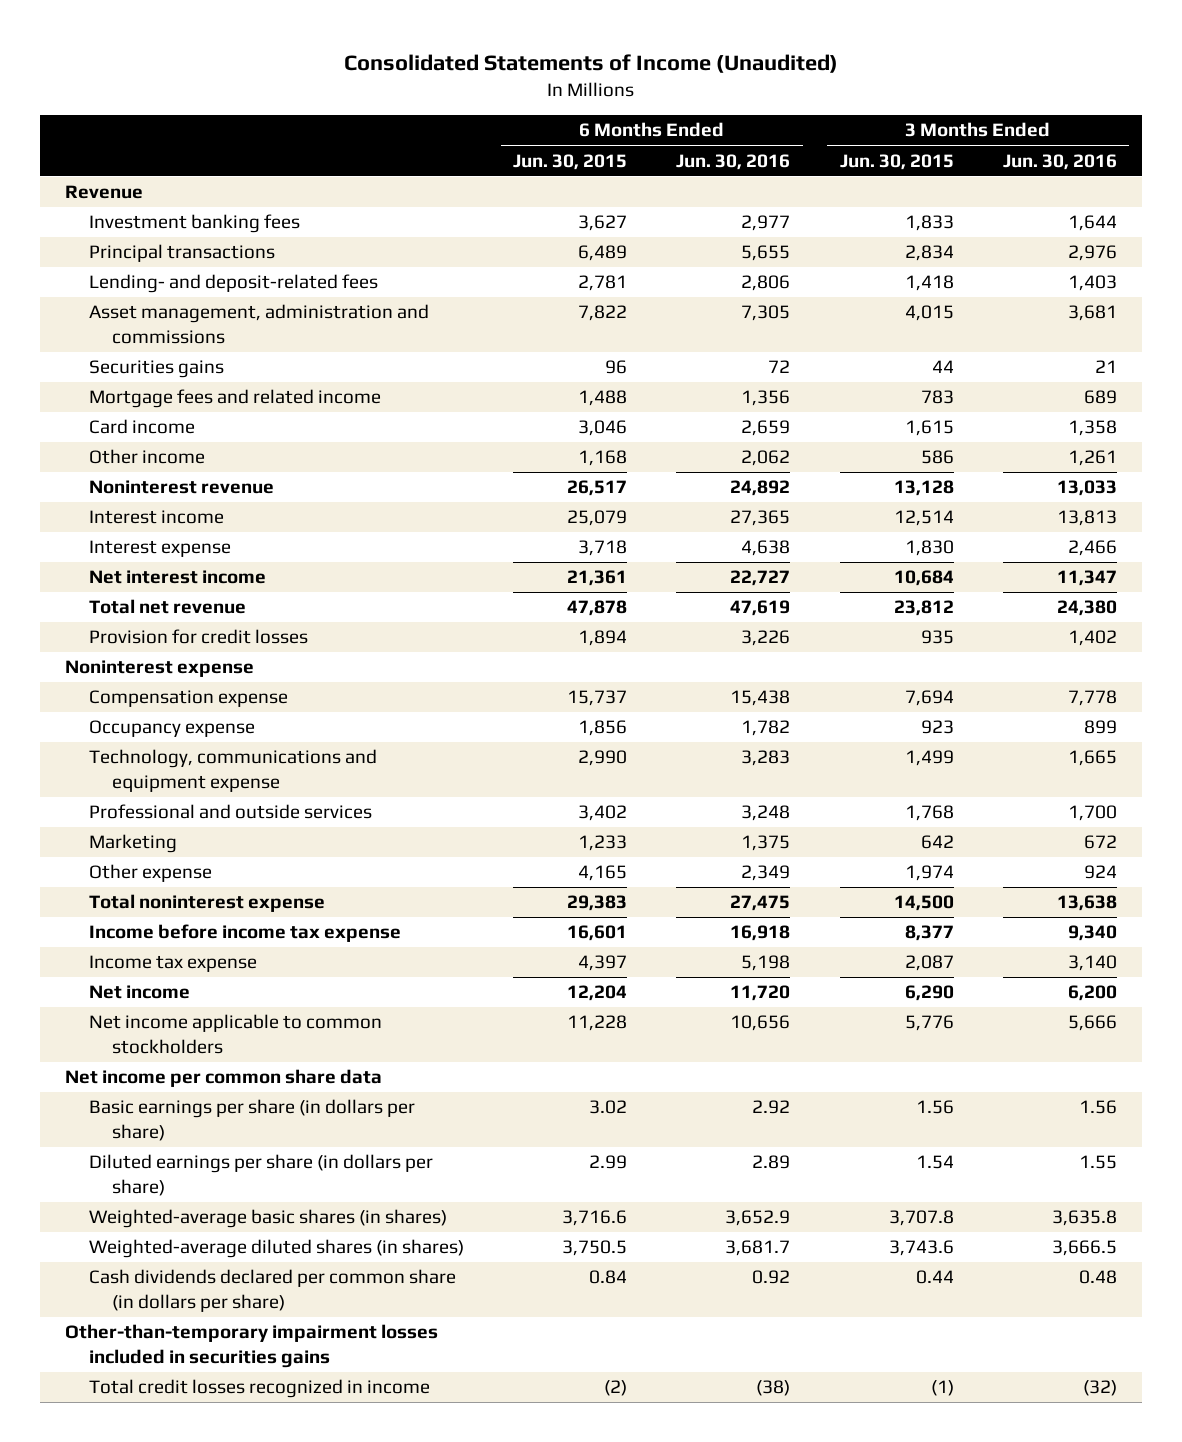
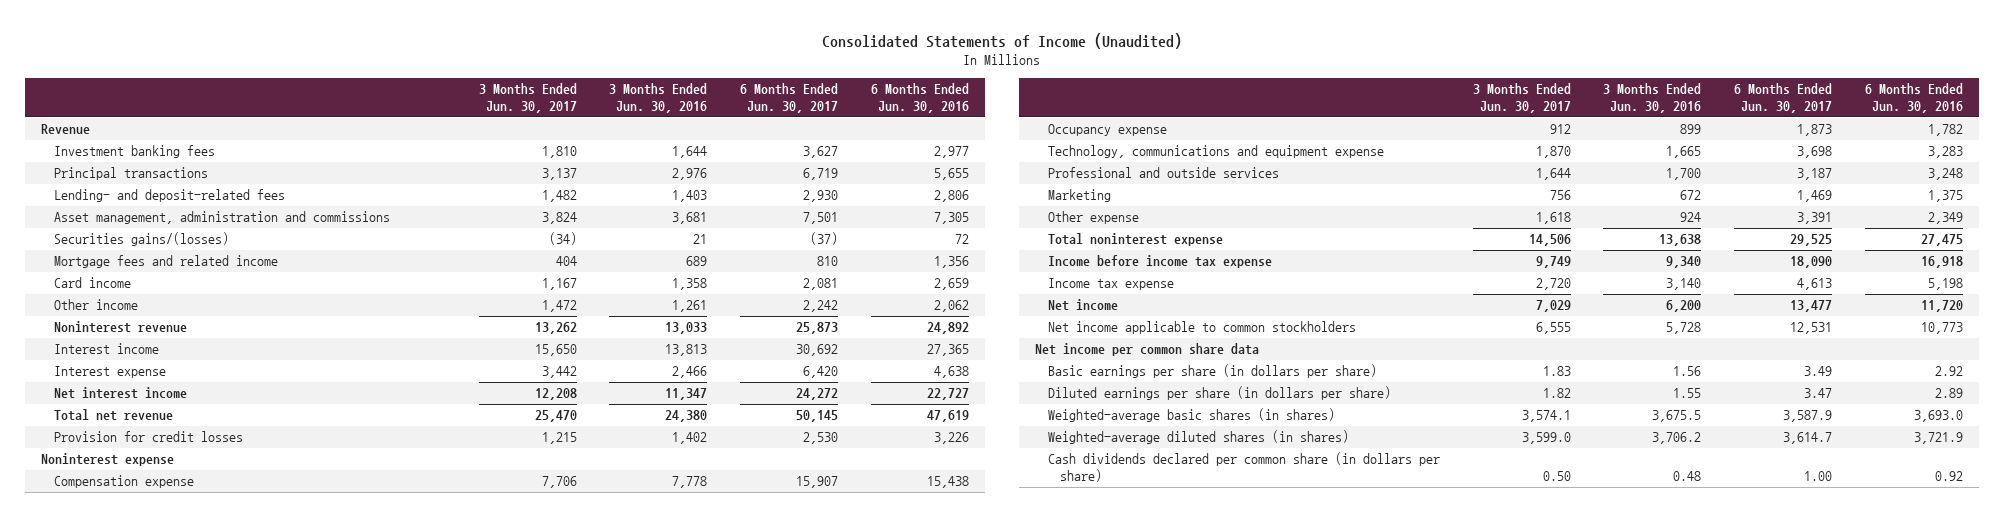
[512,153,627,170] Jun. 30, 2015 -> none
[839,153,954,170] Jun. 30, 2015 -> none
none -> [478,83,577,113] 3 Months Ended Jun. 30, 2017
none -> [740,83,839,113] 6 Months Ended Jun. 30, 2017
[88,360,224,379] Securities gains -> [54,232,230,247] Securities gains/(losses)
[730,1015,791,1032] 10,656 -> [1920,322,1963,335] 10,773
[1068,1015,1118,1032] 5,666 -> [1666,322,1702,335] 5,728
[725,1210,791,1227] 3,652.9 -> [1913,410,1963,423] 3,693.0
[1052,1210,1118,1227] 3,635.8 -> [1652,410,1702,423] 3,675.5
[725,1240,791,1257] 3,681.7 -> [1913,432,1963,445] 3,721.9
[1052,1240,1118,1257] 3,666.5 -> [1652,432,1702,445] 3,706.2
[64,1324,438,1369] Other-than-temporary impairment losses included in securities gains -> none
[88,1379,430,1399] Total credit losses recognized in income -> none

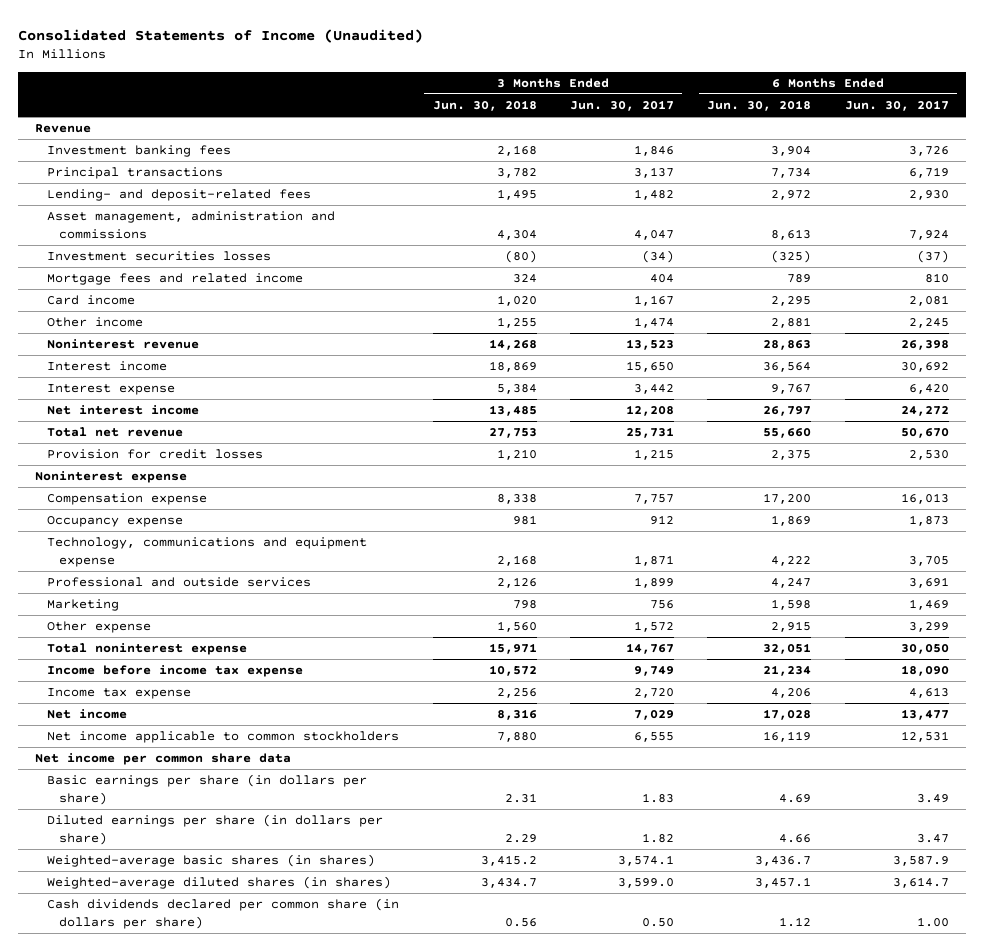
[609,83,708,113] 3 Months Ended Jun. 30, 2016 -> none
[870,83,969,113] 6 Months Ended Jun. 30, 2016 -> none
none -> [432,100,537,112] Jun. 30, 2018
none -> [707,100,812,112] Jun. 30, 2018
[541,146,577,159] 1,810 -> [634,145,675,157] 1,846
[803,146,839,159] 3,627 -> [908,146,949,157] 3,726
[541,212,577,225] 3,824 -> [634,229,675,240] 4,047
[803,212,839,225] 7,501 -> [908,229,949,240] 7,924
[54,232,230,247] Securities gains/(losses) -> [47,251,272,262] Investment securities losses
[541,300,577,313] 1,472 -> [634,317,675,329] 1,474
[803,300,839,313] 2,242 -> [908,318,949,329] 2,245
[534,322,577,335] 13,262 -> [626,339,675,351] 13,523
[796,322,839,335] 25,873 -> [900,340,949,351] 26,398
[534,410,577,423] 25,470 -> [626,427,675,439] 25,731
[796,410,839,423] 50,145 -> [900,428,949,439] 50,670
[541,476,577,489] 7,706 -> [634,494,675,505] 7,757
[796,476,839,489] 15,907 -> [900,493,949,505] 16,013
[1535,146,1571,159] 1,870 -> [634,554,675,566] 1,871
[1796,146,1832,159] 3,698 -> [908,555,949,566] 3,705
[1535,168,1571,181] 1,644 -> [634,577,675,589] 1,899
[1796,168,1832,181] 3,187 -> [908,577,949,589] 3,691
[1535,212,1571,225] 1,618 -> [634,621,675,633] 1,572
[1796,212,1832,225] 3,391 -> [908,622,949,633] 3,299
[1528,234,1571,247] 14,506 -> [626,643,675,655] 14,767
[1789,234,1832,247] 29,525 -> [900,644,949,655] 30,050

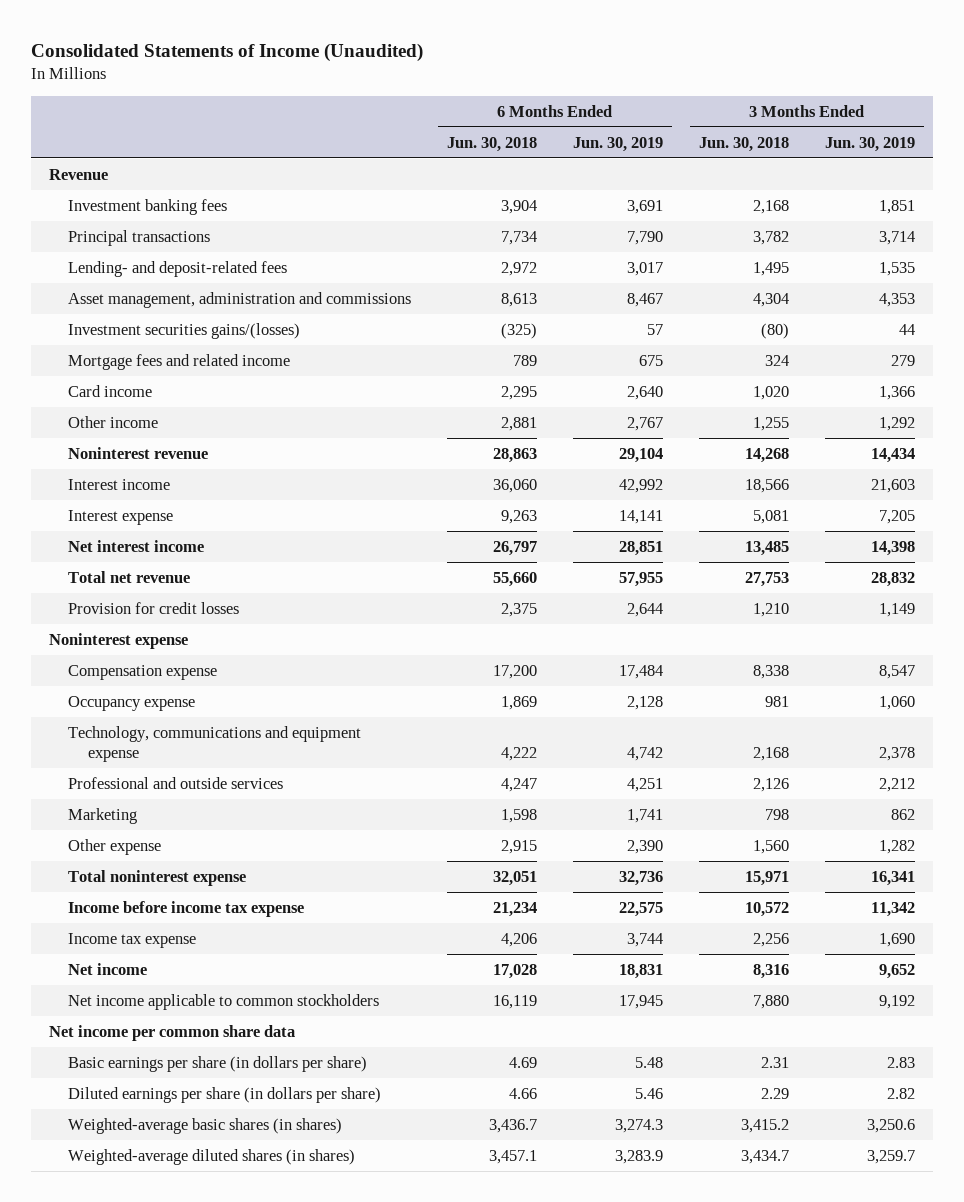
[570,100,675,112] Jun. 30, 2017 -> none
[844,100,949,112] Jun. 30, 2017 -> none
none -> [573,136,664,152] Jun. 30, 2019
none -> [825,136,916,152] Jun. 30, 2019
[47,251,272,262] Investment securities losses -> [68,322,301,339] Investment securities gains/(losses)
[488,361,537,373] 18,869 -> [745,478,790,493] 18,566
[763,362,812,373] 36,564 -> [493,478,538,493] 36,060
[496,384,537,395] 5,384 -> [753,509,790,524] 5,081
[771,384,812,395] 9,767 -> [501,509,538,524] 9,263
[47,898,400,929] Cash dividends declared per common share (in dollars per share) -> none

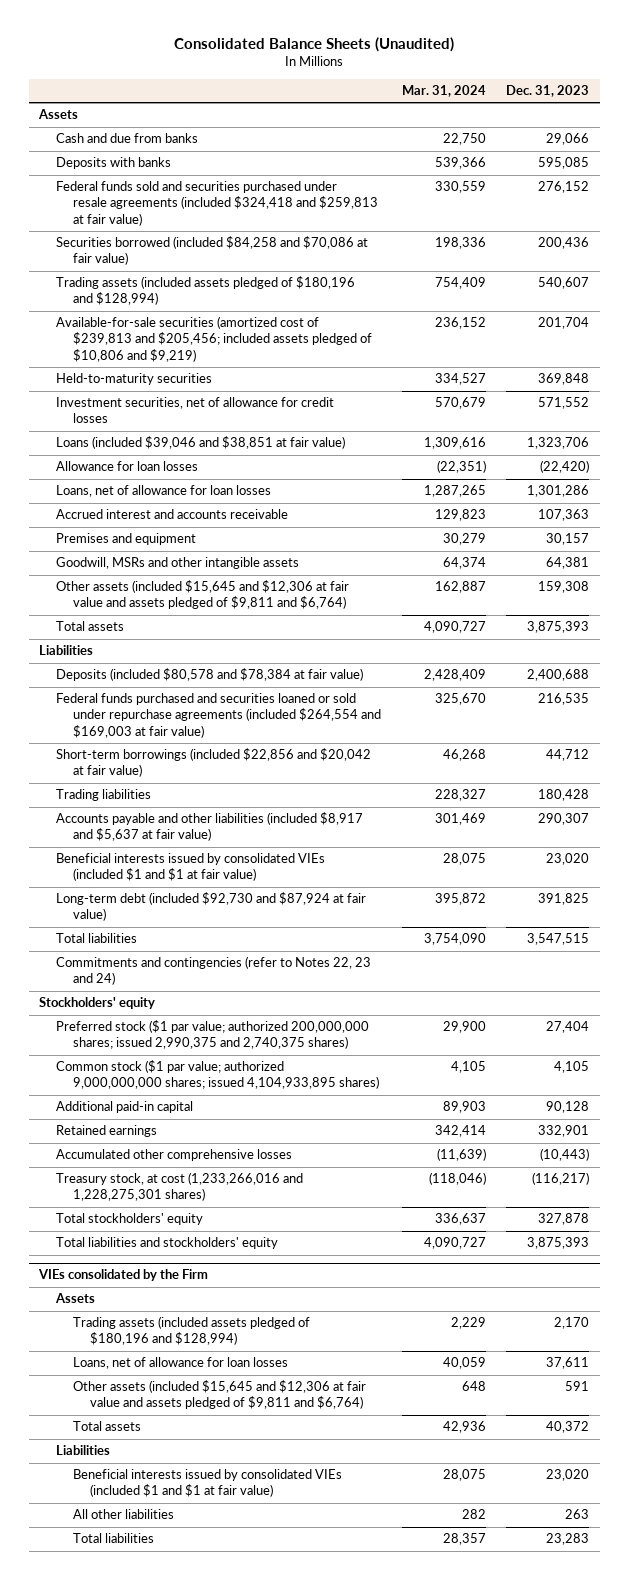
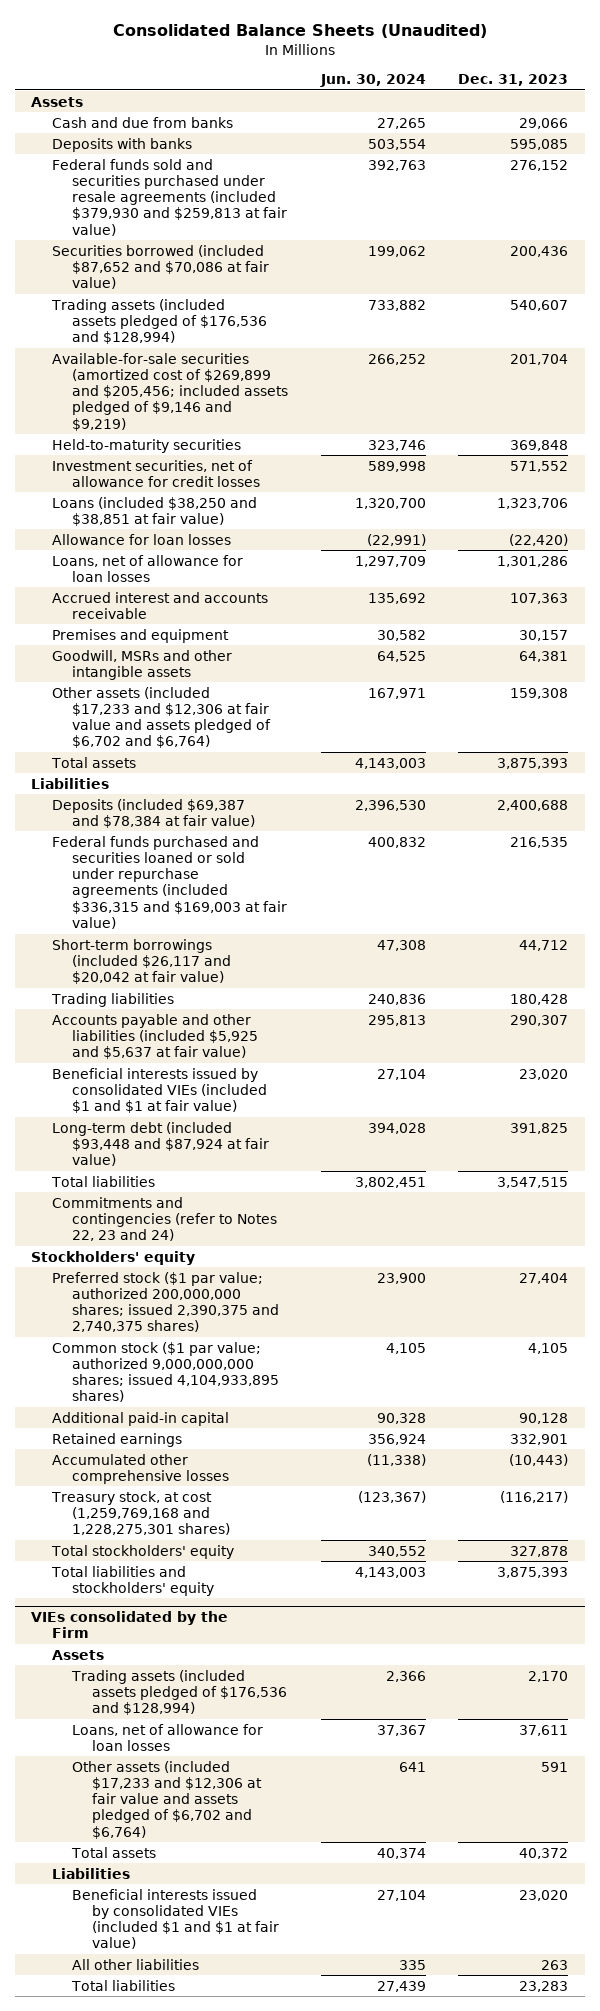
[401,85,486,98] Mar. 31, 2024 -> none
none -> [319,74,426,88] Jun. 30, 2024
[56,181,379,226] Federal funds sold and securities purchased under resale agreements (included $324,418 and $259,813 at fair value) -> [51,158,287,236] Federal funds sold and securities purchased under resale agreements (included $379,930 and $259,813 at fair value)
[56,236,369,266] Securities borrowed (included $84,258 and $70,086 at fair value) -> [51,244,269,290] Securities borrowed (included $87,652 and $70,086 at fair value)
[56,276,356,306] Trading assets (included assets pledged of $180,196 and $128,994) -> [50,298,267,345] Trading assets (included assets pledged of $176,536 and $128,994)
[56,316,373,362] Available-for-sale securities (amortized cost of $239,813 and $205,456; included assets pledged of $10,806 and $9,219) -> [51,352,288,431] Available-for-sale securities (amortized cost of $269,899 and $205,456; included assets pledged of $9,146 and $9,219)
[56,436,346,450] Loans (included $39,046 and $38,851 at fair value) -> [51,496,257,526] Loans (included $38,250 and $38,851 at fair value)
[56,580,350,610] Other assets (included $15,645 and $12,306 at fair value and assets pledged of $9,811 and $6,764) -> [51,686,271,749] Other assets (included $17,233 and $12,306 at fair value and assets pledged of $6,702 and $6,764)
[56,668,364,682] Deposits (included $80,578 and $78,384 at fair value) -> [51,798,255,828] Deposits (included $69,387 and $78,384 at fair value)
[56,693,382,738] Federal funds purchased and securities loaned or sold under repurchase agreements (included $264,554 and $169,003 at fair value) -> [51,835,287,930] Federal funds purchased and securities loaned or sold under repurchase agreements (included $336,315 and $169,003 at fair value)
[56,748,372,778] Short-term borrowings (included $22,856 and $20,042 at fair value) -> [51,938,231,985] Short-term borrowings (included $26,117 and $20,042 at fair value)
[56,812,364,842] Accounts payable and other liabilities (included $8,917 and $5,637 at fair value) -> [51,1013,258,1060] Accounts payable and other liabilities (included $5,925 and $5,637 at fair value)
[56,892,367,922] Long-term debt (included $92,730 and $87,924 at fair value) -> [51,1121,269,1167] Long-term debt (included $93,448 and $87,924 at fair value)
[56,1020,370,1050] Preferred stock ($1 par value; authorized 200,000,000 shares; issued 2,990,375 and 2,740,375 shares) -> [51,1271,279,1333] Preferred stock ($1 par value; authorized 200,000,000 shares; issued 2,390,375 and 2,740,375 shares)
[56,1172,304,1202] Treasury stock, at cost (1,233,266,016 and 1,228,275,301 shares) -> [50,1490,230,1536] Treasury stock, at cost (1,259,769,168 and 1,228,275,301 shares)
[73,1316,311,1346] Trading assets (included assets pledged of $180,196 and $128,994) -> [70,1669,288,1716] Trading assets (included assets pledged of $176,536 and $128,994)
[73,1380,367,1410] Other assets (included $15,645 and $12,306 at fair value and assets pledged of $9,811 and $6,764) -> [71,1760,263,1839] Other assets (included $17,233 and $12,306 at fair value and assets pledged of $6,702 and $6,764)

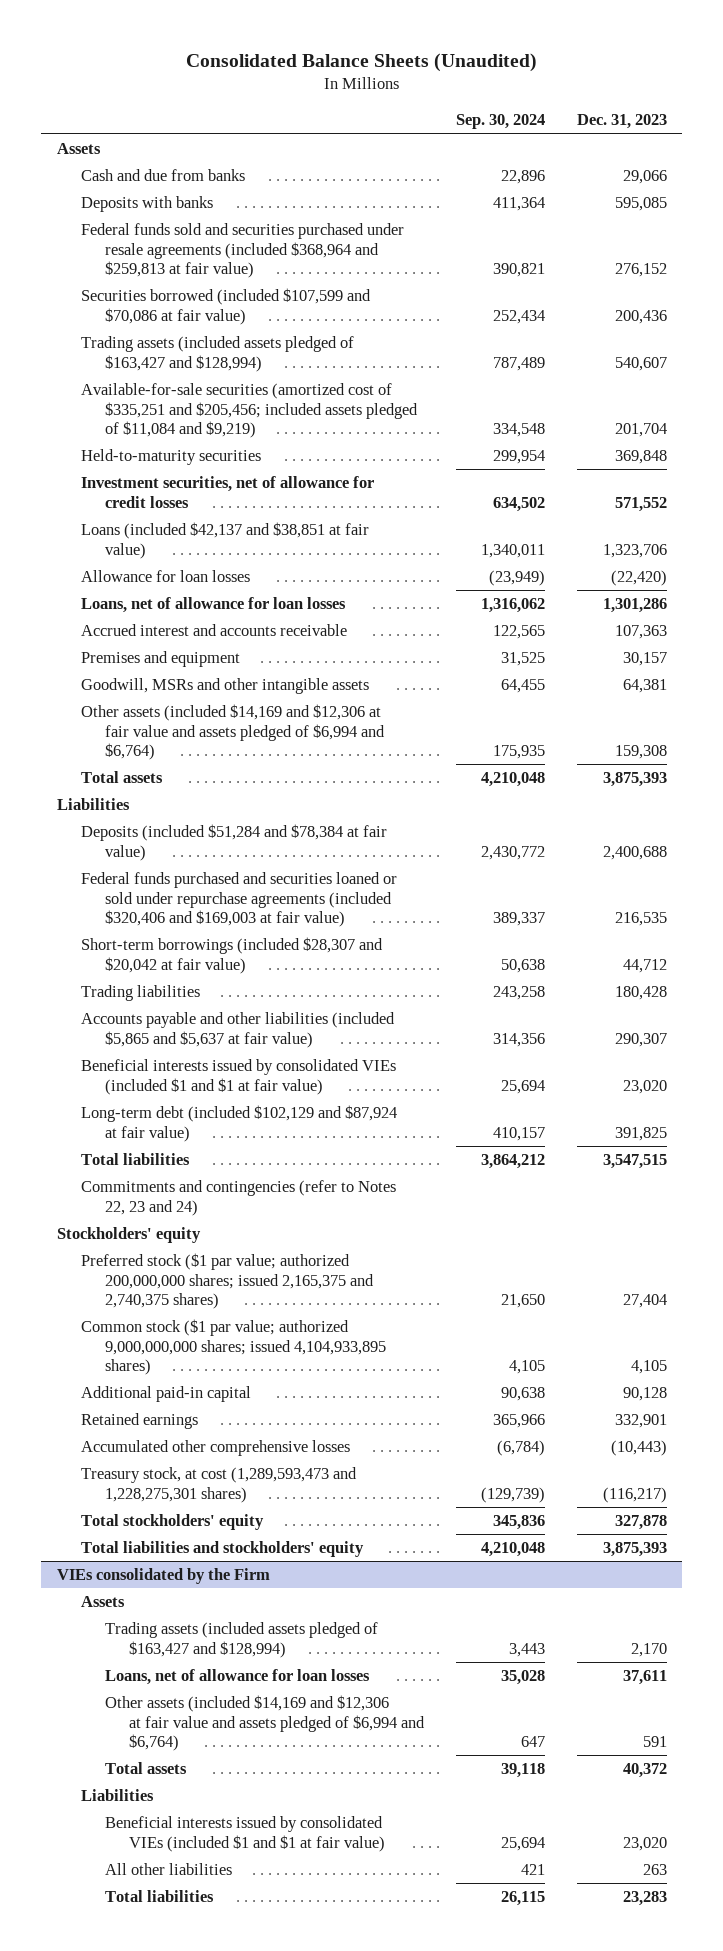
[319,74,426,88] Jun. 30, 2024 -> none
none -> [456,114,546,130] Sep. 30, 2024
[51,158,287,236] Federal funds sold and securities purchased under resale agreements (included $379,930 and $259,813 at fair value) -> [80,223,404,279] Federal funds sold and securities purchased under resale agreements (included $368,964 and $259,813 at fair value)
[51,244,269,290] Securities borrowed (included $87,652 and $70,086 at fair value) -> [80,288,371,325] Securities borrowed (included $107,599 and $70,086 at fair value)
[50,298,267,345] Trading assets (included assets pledged of $176,536 and $128,994) -> [80,336,354,372] Trading assets (included assets pledged of $163,427 and $128,994)
[51,352,288,431] Available-for-sale securities (amortized cost of $269,899 and $205,456; included assets pledged of $9,146 and $9,219) -> [80,383,419,439] Available-for-sale securities (amortized cost of $335,251 and $205,456; included assets pledged of $11,084 and $9,219)
[51,496,257,526] Loans (included $38,250 and $38,851 at fair value) -> [80,522,369,559] Loans (included $42,137 and $38,851 at fair value)
[51,686,271,749] Other assets (included $17,233 and $12,306 at fair value and assets pledged of $6,702 and $6,764) -> [80,704,386,761] Other assets (included $14,169 and $12,306 at fair value and assets pledged of $6,994 and $6,764)
[51,798,255,828] Deposits (included $69,387 and $78,384 at fair value) -> [80,824,387,861] Deposits (included $51,284 and $78,384 at fair value)
[51,835,287,930] Federal funds purchased and securities loaned or sold under repurchase agreements (included $336,315 and $169,003 at fair value) -> [80,872,397,928] Federal funds purchased and securities loaned or sold under repurchase agreements (included $320,406 and $169,003 at fair value)
[51,938,231,985] Short-term borrowings (included $26,117 and $20,042 at fair value) -> [80,937,383,974] Short-term borrowings (included $28,307 and $20,042 at fair value)
[51,1013,258,1060] Accounts payable and other liabilities (included $5,925 and $5,637 at fair value) -> [80,1012,395,1048] Accounts payable and other liabilities (included $5,865 and $5,637 at fair value)
[51,1121,269,1167] Long-term debt (included $93,448 and $87,924 at fair value) -> [80,1105,397,1142] Long-term debt (included $102,129 and $87,924 at fair value)
[51,1271,279,1333] Preferred stock ($1 par value; authorized 200,000,000 shares; issued 2,390,375 and 2,740,375 shares) -> [80,1253,375,1310] Preferred stock ($1 par value; authorized 200,000,000 shares; issued 2,165,375 and 2,740,375 shares)
[50,1490,230,1536] Treasury stock, at cost (1,259,769,168 and 1,228,275,301 shares) -> [80,1467,357,1503] Treasury stock, at cost (1,289,593,473 and 1,228,275,301 shares)
[70,1669,288,1716] Trading assets (included assets pledged of $176,536 and $128,994) -> [105,1622,379,1658] Trading assets (included assets pledged of $163,427 and $128,994)
[71,1760,263,1839] Other assets (included $17,233 and $12,306 at fair value and assets pledged of $6,702 and $6,764) -> [105,1695,426,1752] Other assets (included $14,169 and $12,306 at fair value and assets pledged of $6,994 and $6,764)

